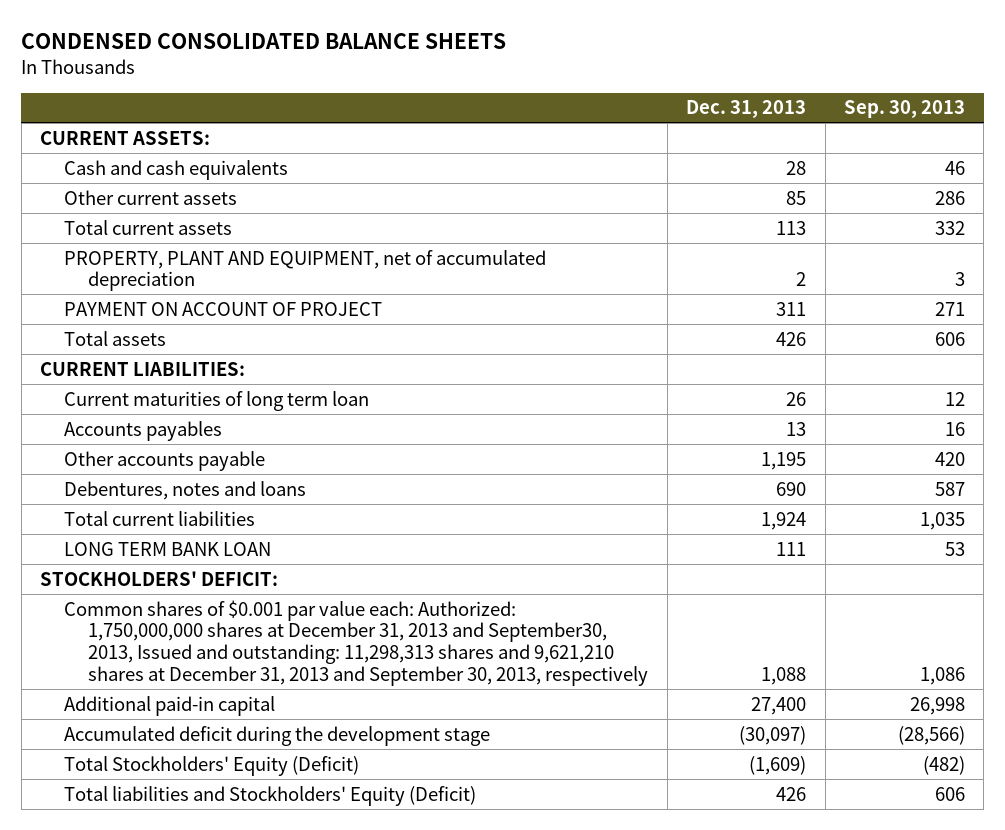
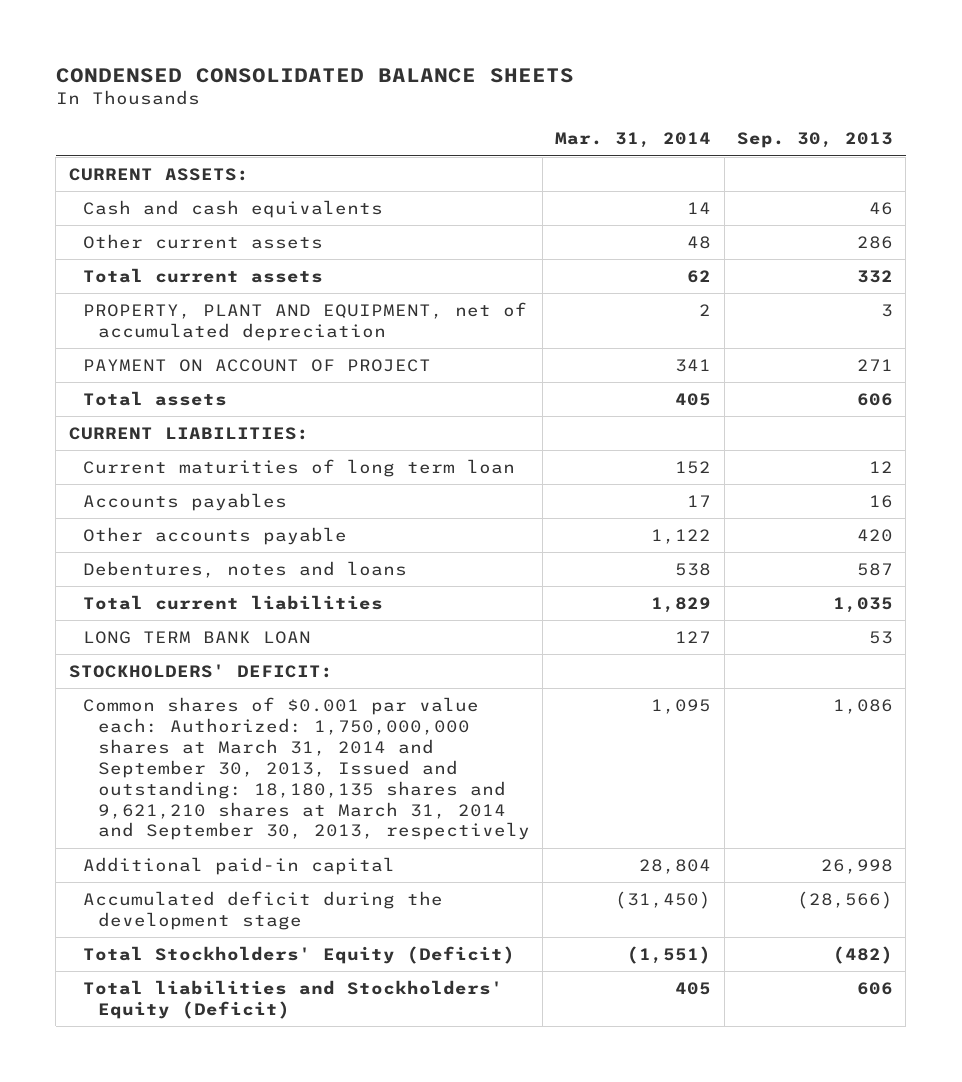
[686,100,807,119] Dec. 31, 2013 -> none
none -> [555,132,712,149] Mar. 31, 2014
[64,599,649,687] Common shares of $0.001 par value each: Authorized: 1,750,000,000 shares at December 31, 2013 and September30, 2013, Issued and outstanding: 11,298,313 shares and 9,621,210 shares at December 31, 2013 and September 30, 2013, respectively -> [83,697,530,841] Common shares of $0.001 par value each: Authorized: 1,750,000,000 shares at March 31, 2014 and September 30, 2013, Issued and outstanding: 18,180,135 shares and 9,621,210 shares at March 31, 2014 and September 30, 2013, respectively

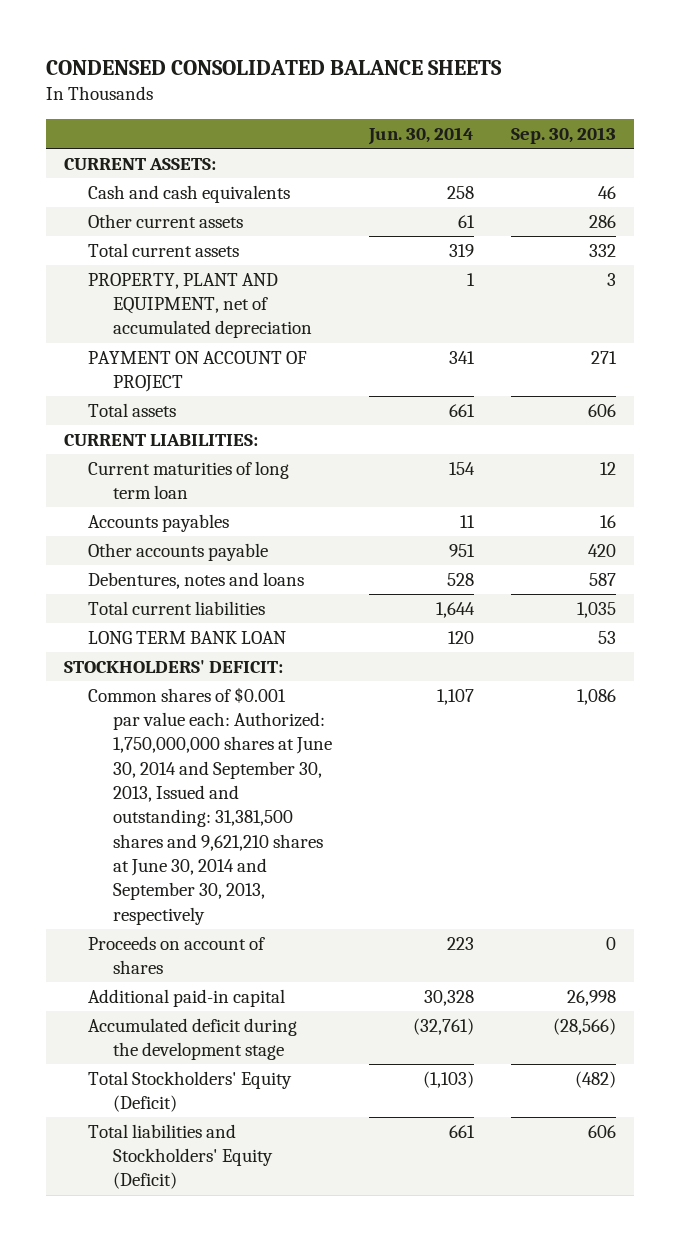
[555,132,712,149] Mar. 31, 2014 -> none
none -> [367,126,474,145] Jun. 30, 2014
[83,697,530,841] Common shares of $0.001 par value each: Authorized: 1,750,000,000 shares at March 31, 2014 and September 30, 2013, Issued and outstanding: 18,180,135 shares and 9,621,210 shares at March 31, 2014 and September 30, 2013, respectively -> [88,686,332,925] Common shares of $0.001 par value each: Authorized: 1,750,000,000 shares at June 30, 2014 and September 30, 2013, Issued and outstanding: 31,381,500 shares and 9,621,210 shares at June 30, 2014 and September 30, 2013, respectively
none -> [88,935,266,975] Proceeds on account of shares

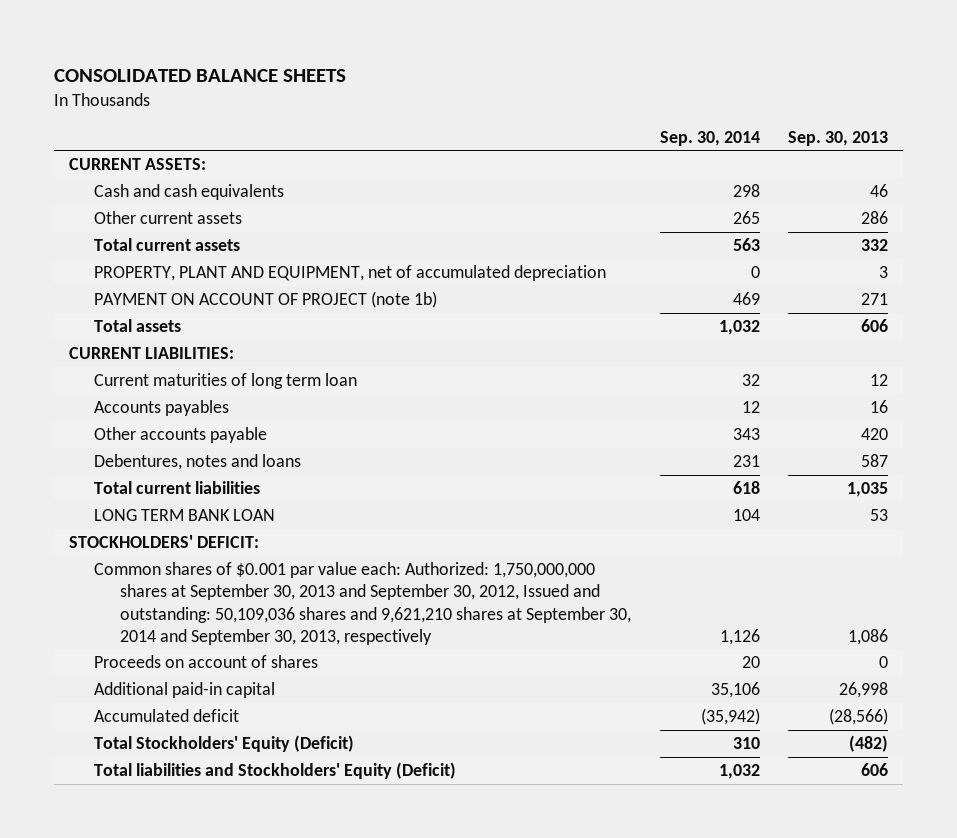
[45,59,502,75] CONDENSED CONSOLIDATED BALANCE SHEETS -> [54,68,347,82] CONSOLIDATED BALANCE SHEETS
[367,126,474,145] Jun. 30, 2014 -> none
none -> [659,130,760,146] Sep. 30, 2014
[88,350,308,393] PAYMENT ON ACCOUNT OF PROJECT -> [94,291,438,309] PAYMENT ON ACCOUNT OF PROJECT (note 1b)
[88,686,332,925] Common shares of $0.001 par value each: Authorized: 1,750,000,000 shares at June 30, 2014 and September 30, 2013, Issued and outstanding: 31,381,500 shares and 9,621,210 shares at June 30, 2014 and September 30, 2013, respectively -> [94,562,632,645] Common shares of $0.001 par value each: Authorized: 1,750,000,000 shares at September 30, 2013 and September 30, 2012, Issued and outstanding: 50,109,036 shares and 9,621,210 shares at September 30, 2014 and September 30, 2013, respectively
[88,1017,298,1061] Accumulated deficit during the development stage -> [94,709,240,723] Accumulated deficit

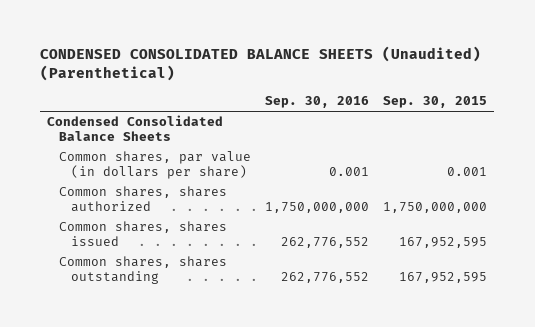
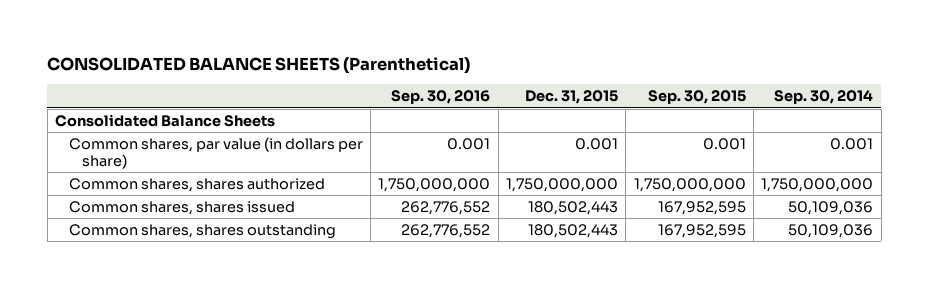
[40,46,482,82] CONDENSED CONSOLIDATED BALANCE SHEETS (Unaudited) (Parenthetical) -> [47,56,471,74] CONSOLIDATED BALANCE SHEETS (Parenthetical)
none -> [525,90,619,105] Dec. 31, 2015
none -> [774,90,874,105] Sep. 30, 2014
[47,115,224,141] Condensed Consolidated Balance Sheets -> [55,113,276,127] Consolidated Balance Sheets

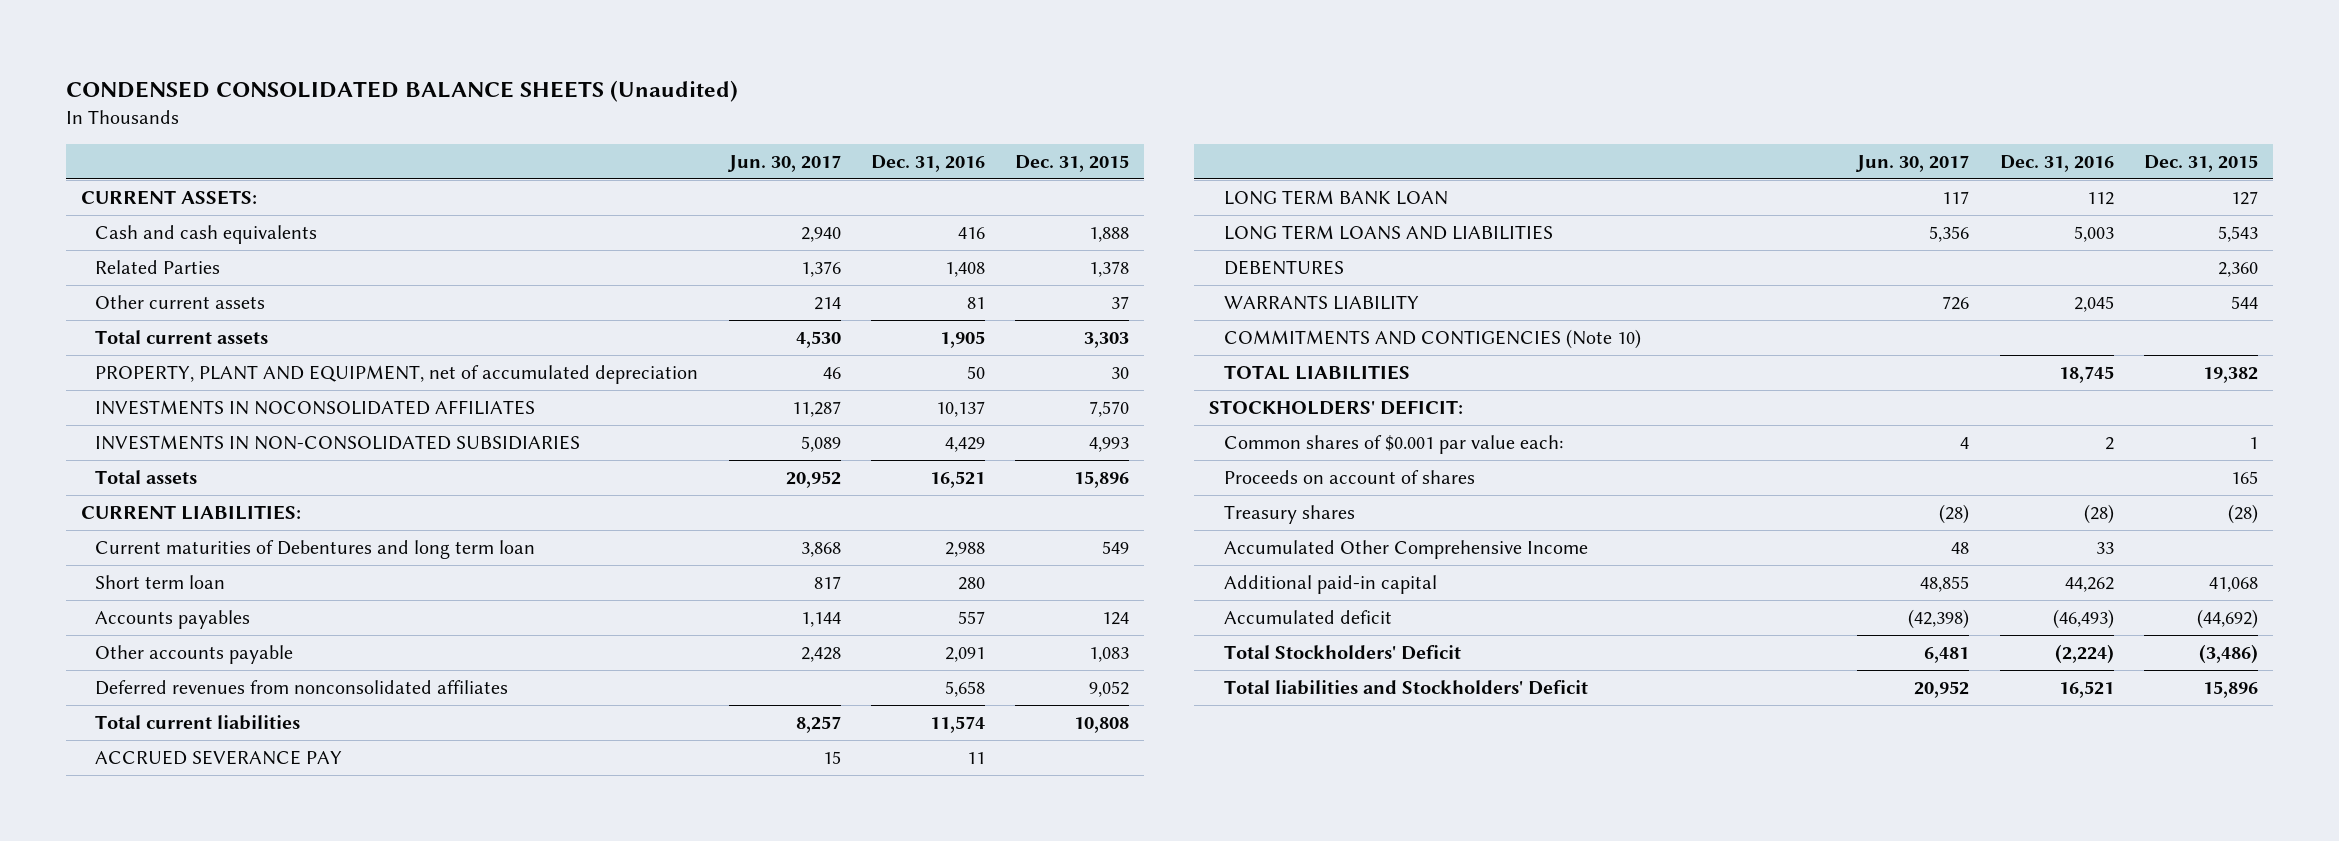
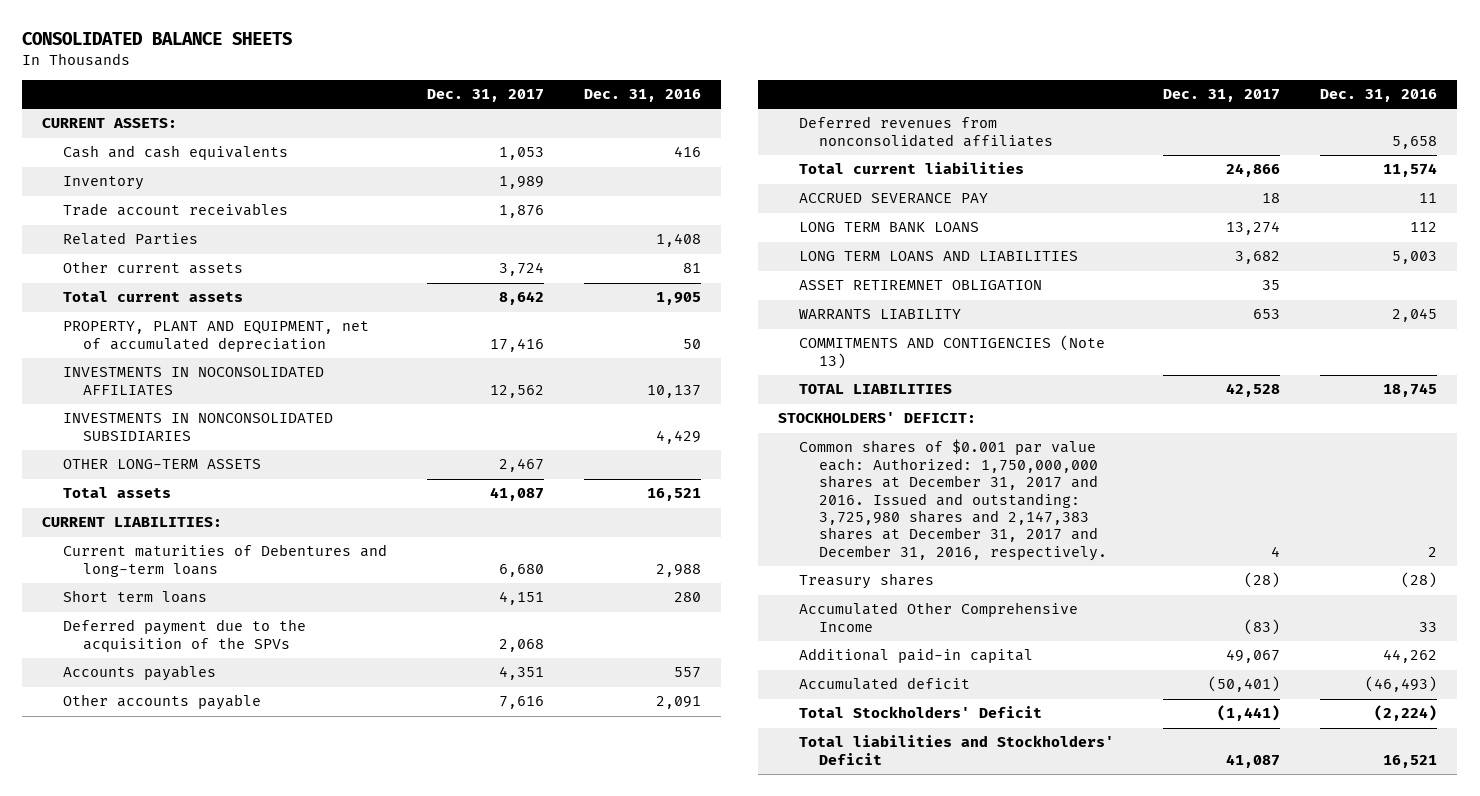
[65,79,738,102] CONDENSED CONSOLIDATED BALANCE SHEETS (Unaudited) -> [22,32,293,46] CONSOLIDATED BALANCE SHEETS
[726,154,841,172] Jun. 30, 2017 -> none
[1015,154,1130,172] Dec. 31, 2015 -> none
none -> [427,89,545,103] Dec. 31, 2017
none -> [62,176,144,191] Inventory
none -> [62,203,288,217] Trade account receivables
[95,435,581,451] INVESTMENTS IN NON-CONSOLIDATED SUBSIDIARIES -> [62,413,333,441] INVESTMENTS IN NONCONSOLIDATED SUBSIDIARIES
none -> [62,459,261,470] OTHER LONG-TERM ASSETS
[95,540,536,560] Current maturities of Debentures and long term loan -> [62,544,387,577] Current maturities of Debentures and long-term loans
[95,575,226,590] Short term loan -> [62,590,207,604] Short term loans
none -> [62,619,306,652] Deferred payment due to the acquisition of the SPVs
[1224,190,1449,206] LONG TERM BANK LOAN -> [798,222,979,233] LONG TERM BANK LOANS
[1224,260,1345,276] DEBENTURES -> none
none -> [798,280,1042,291] ASSET RETIREMNET OBLIGATION
[1224,329,1642,350] COMMITMENTS AND CONTIGENCIES (Note 10) -> [798,335,1105,369] COMMITMENTS AND CONTIGENCIES (Note 13)
[1224,470,1476,485] Proceeds on account of shares -> none
[1224,435,1564,455] Common shares of $0.001 par value each: -> [798,439,1107,561] Common shares of $0.001 par value each: Authorized: 1,750,000,000 shares at December 31, 2017 and 2016. Issued and outstanding: 3,725,980 shares and 2,147,383 shares at December 31, 2017 and December 31, 2016, respectively.

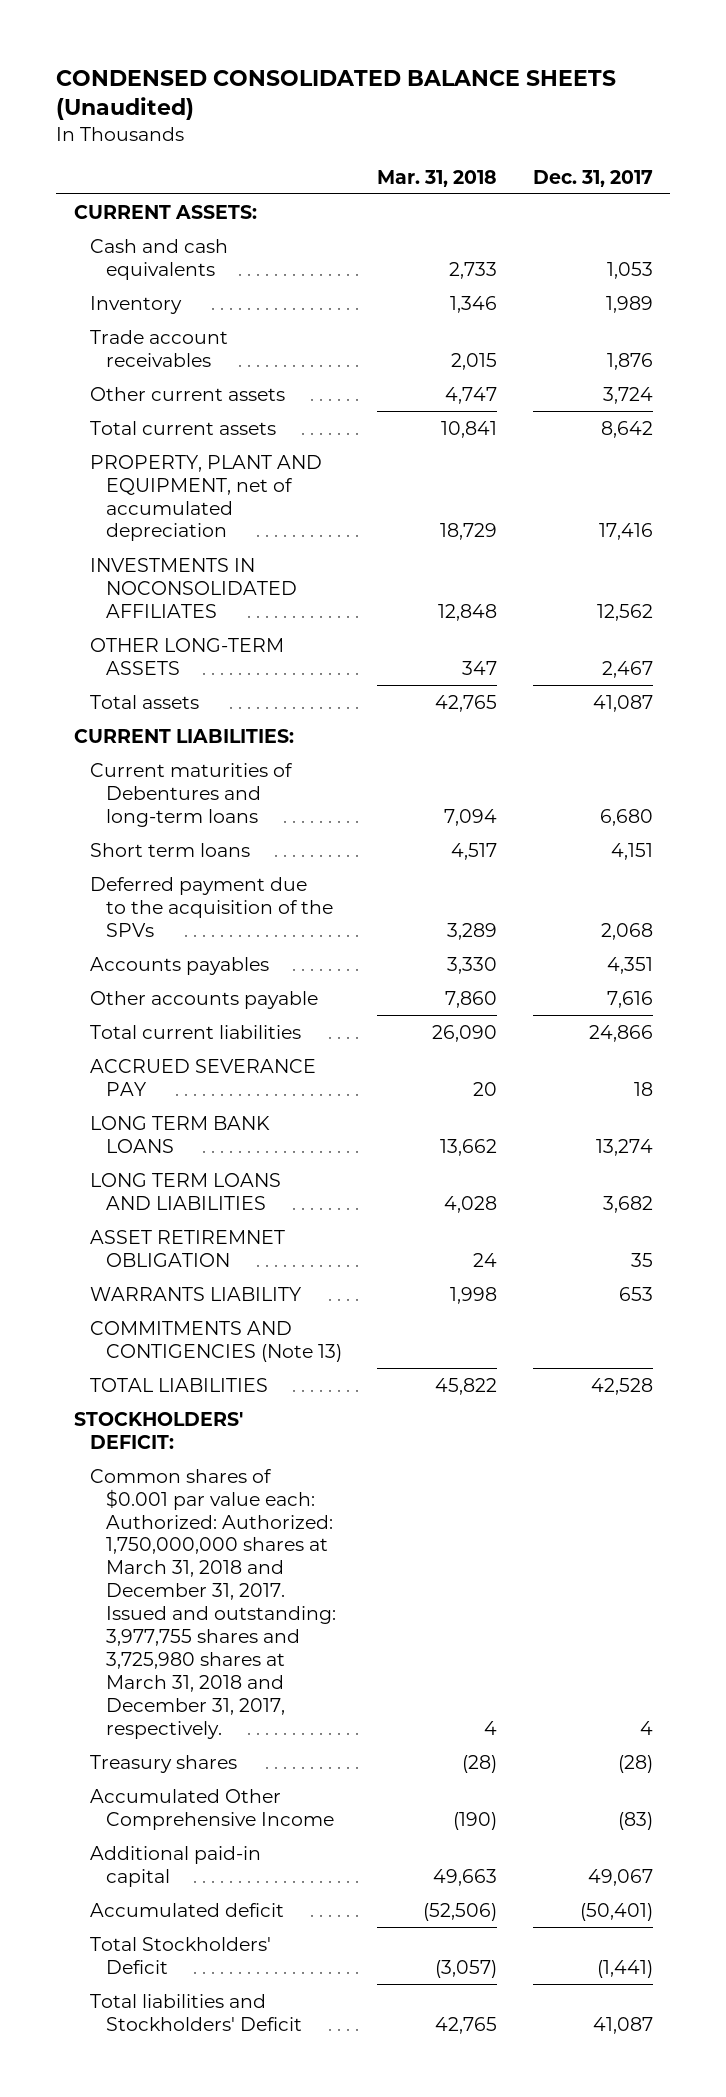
[22,32,293,46] CONSOLIDATED BALANCE SHEETS -> [56,69,617,121] CONDENSED CONSOLIDATED BALANCE SHEETS (Unaudited)
[584,89,702,103] Dec. 31, 2016 -> none
none -> [377,169,498,187] Mar. 31, 2018
[62,232,198,246] Related Parties -> none
[62,413,333,441] INVESTMENTS IN NONCONSOLIDATED SUBSIDIARIES -> none
[798,116,1053,147] Deferred revenues from nonconsolidated affiliates -> none
[798,439,1107,561] Common shares of $0.001 par value each: Authorized: 1,750,000,000 shares at December 31, 2017 and 2016. Issued and outstanding: 3,725,980 shares and 2,147,383 shares at December 31, 2017 and December 31, 2016, respectively. -> [89,1468,336,1739] Common shares of $0.001 par value each: Authorized: Authorized: 1,750,000,000 shares at March 31, 2018 and December 31, 2017. Issued and outstanding: 3,977,755 shares and 3,725,980 shares at March 31, 2018 and December 31, 2017, respectively.

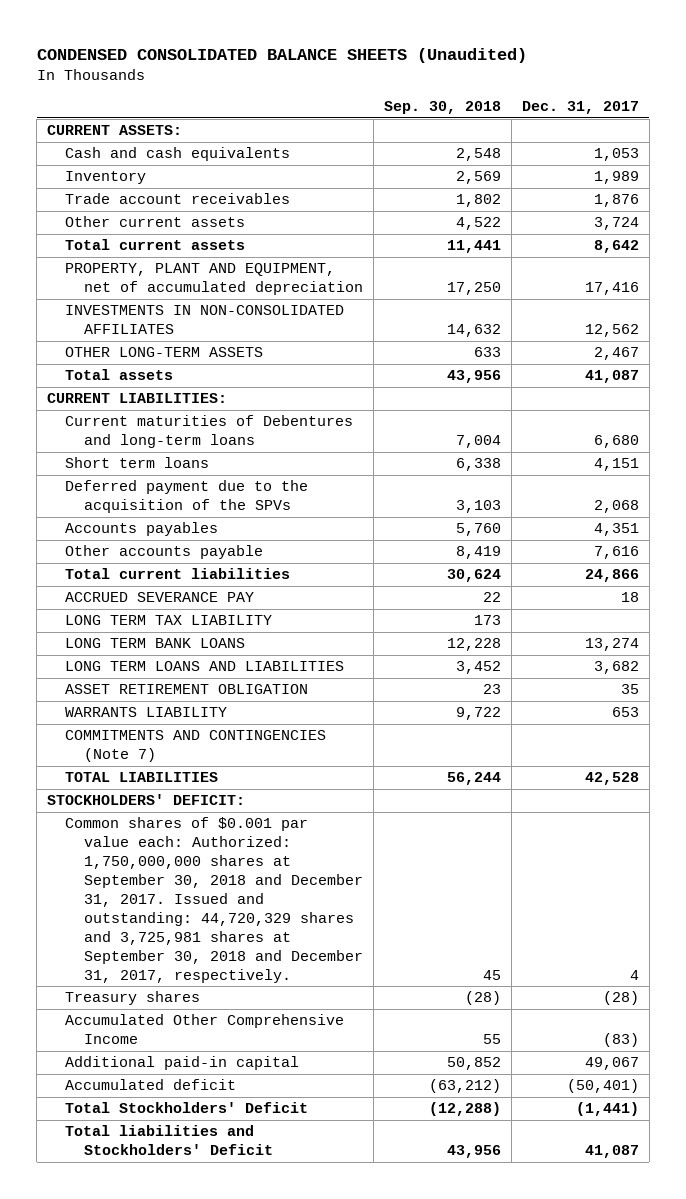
[377,169,498,187] Mar. 31, 2018 -> none
none -> [383,101,501,115] Sep. 30, 2018
[89,557,297,618] INVESTMENTS IN NOCONSOLIDATED AFFILIATES -> [65,305,345,335] INVESTMENTS IN NON-CONSOLIDATED AFFILIATES
none -> [65,615,273,626] LONG TERM TAX LIABILITY
[89,1229,285,1267] ASSET RETIREMNET OBLIGATION -> [65,684,309,695] ASSET RETIREMENT OBLIGATION
[89,1320,342,1362] COMMITMENTS AND CONTIGENCIES (Note 13) -> [65,730,327,763] COMMITMENTS AND CONTINGENCIES (Note 7)
[89,1468,336,1739] Common shares of $0.001 par value each: Authorized: Authorized: 1,750,000,000 shares at March 31, 2018 and December 31, 2017. Issued and outstanding: 3,977,755 shares and 3,725,980 shares at March 31, 2018 and December 31, 2017, respectively. -> [65,817,363,983] Common shares of $0.001 par value each: Authorized: 1,750,000,000 shares at September 30, 2018 and December 31, 2017. Issued and outstanding: 44,720,329 shares and 3,725,981 shares at September 30, 2018 and December 31, 2017, respectively.

